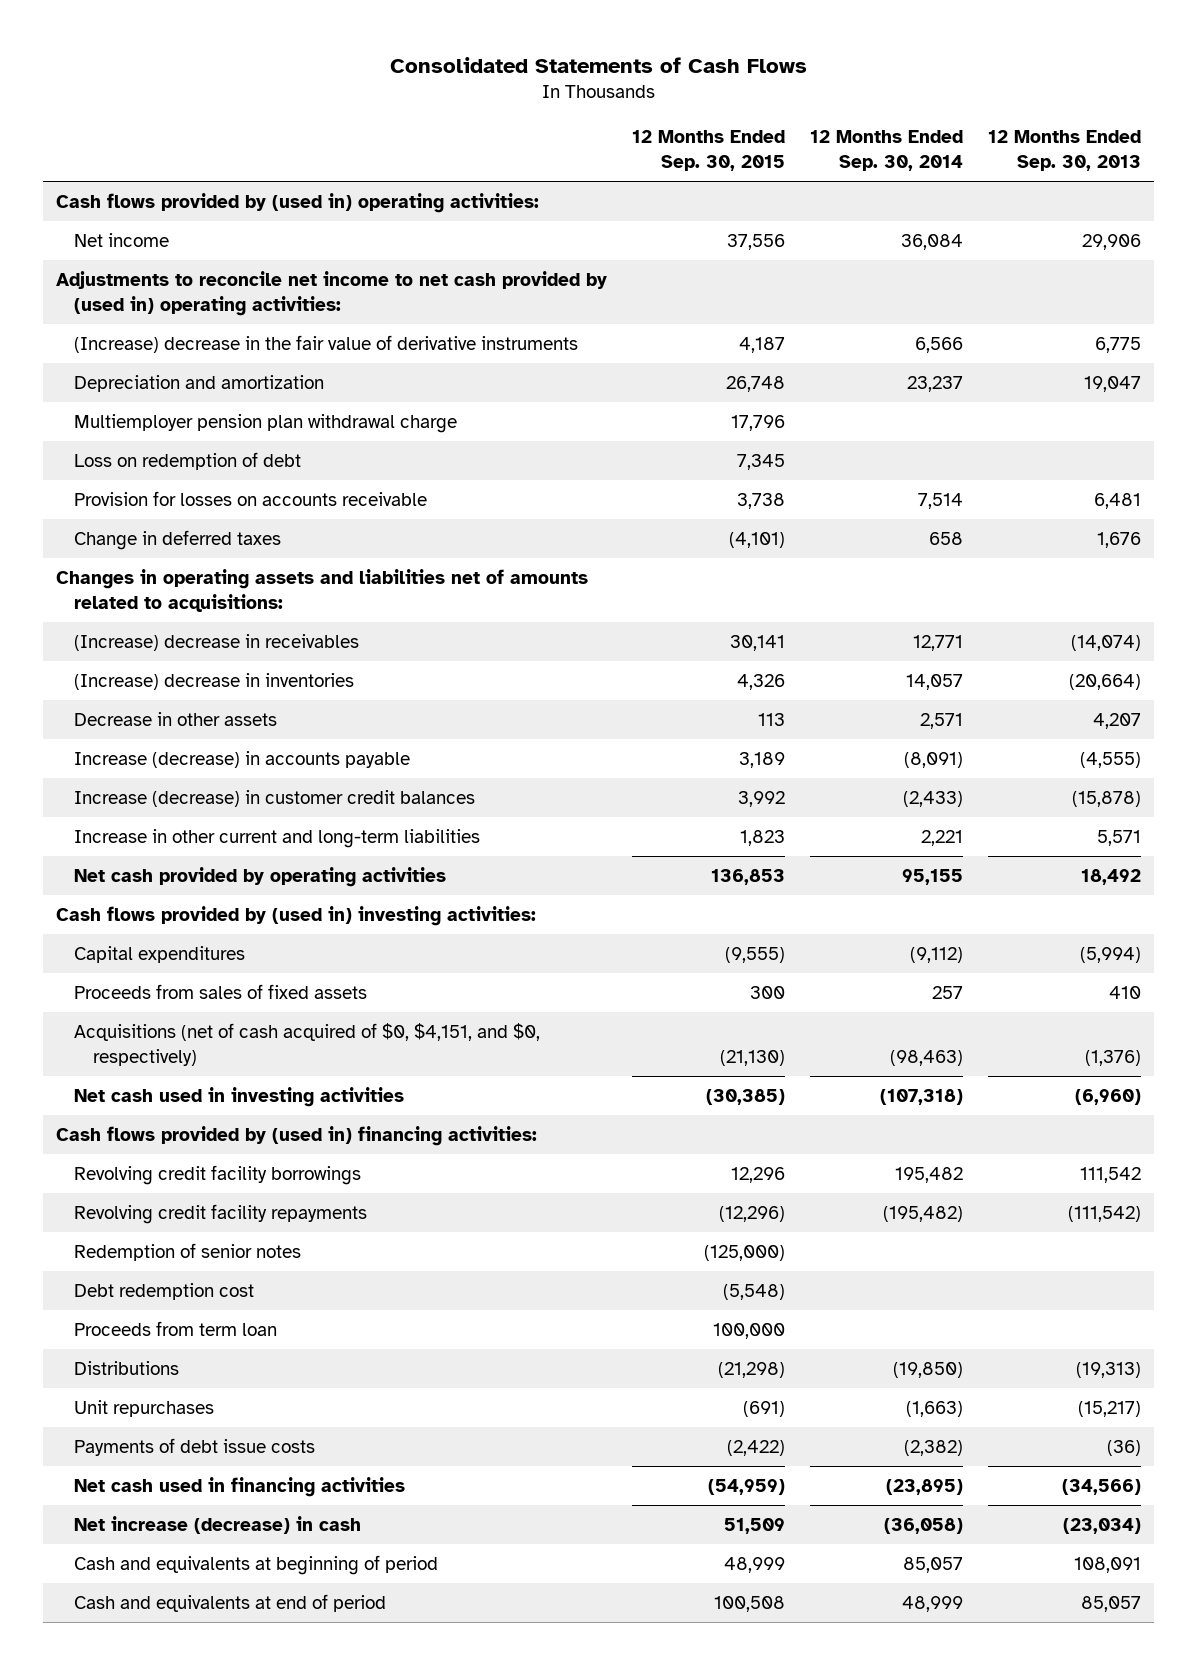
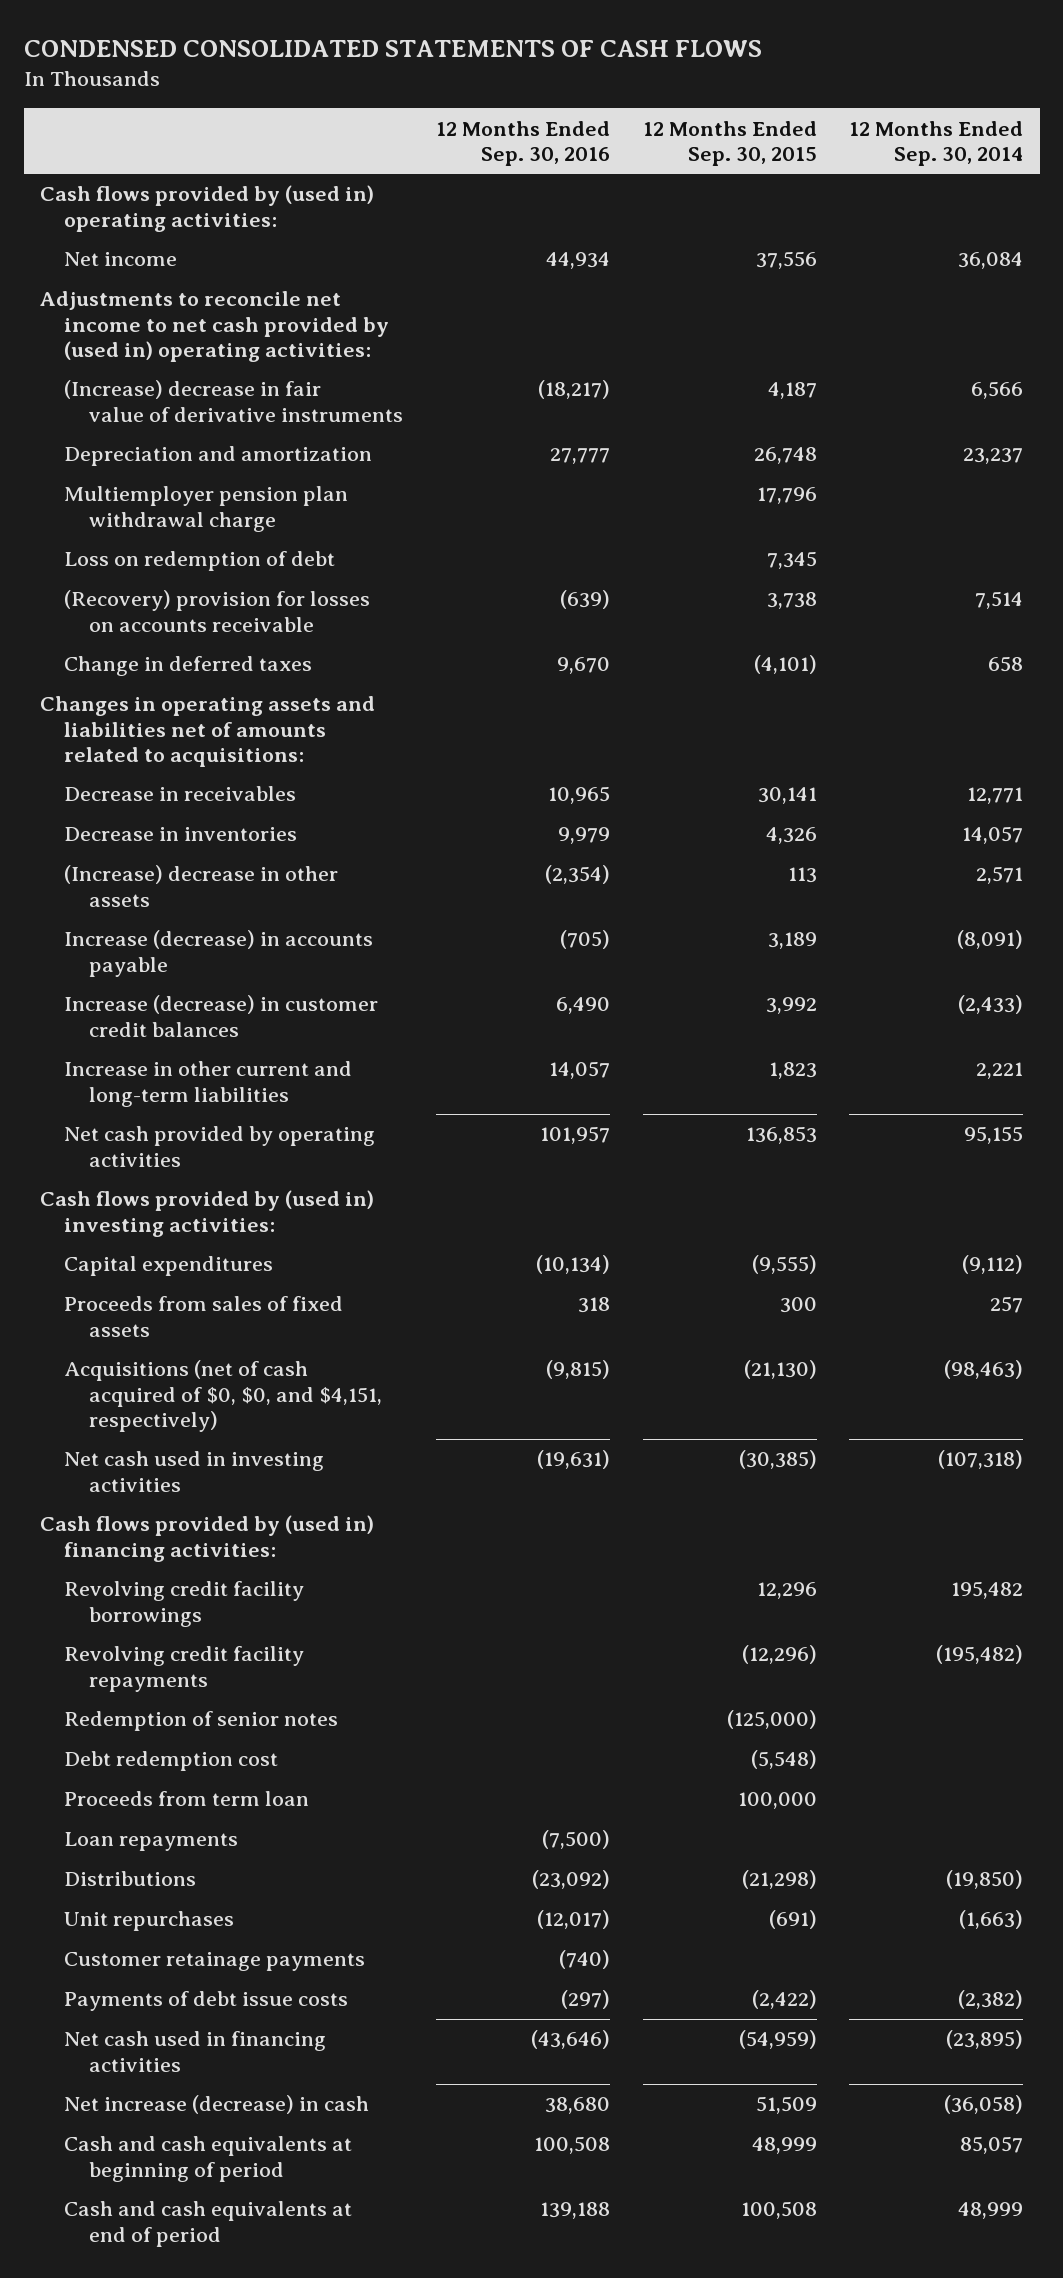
[389,56,807,73] Consolidated Statements of Cash Flows -> [23,40,762,58] CONDENSED CONSOLIDATED STATEMENTS OF CASH FLOWS
[988,130,1142,171] 12 Months Ended Sep. 30, 2013 -> none
none -> [435,120,610,166] 12 Months Ended Sep. 30, 2016
[74,334,579,353] (Increase) decrease in the fair value of derivative instruments -> [64,380,404,422] (Increase) decrease in fair value of derivative instruments
[74,490,428,506] Provision for losses on accounts receivable -> [64,590,371,632] (Recovery) provision for losses on accounts receivable
[74,633,360,651] (Increase) decrease in receivables -> [64,786,297,802] Decrease in receivables
[74,672,355,690] (Increase) decrease in inventories -> [64,827,298,842] Decrease in inventories
[74,711,278,726] Decrease in other assets -> [64,865,339,907] (Increase) decrease in other assets
[74,1022,541,1066] Acquisitions (net of cash acquired of $0, $4,151, and $0, respectively) -> [64,1360,383,1432] Acquisitions (net of cash acquired of $0, $0, and $4,151, respectively)
none -> [64,1832,239,1852] Loan repayments
none -> [64,1952,366,1972] Customer retainage payments
[74,1554,439,1575] Cash and equivalents at beginning of period -> [64,2136,353,2182] Cash and cash equivalents at beginning of period
[74,1593,387,1612] Cash and equivalents at end of period -> [64,2201,353,2247] Cash and cash equivalents at end of period

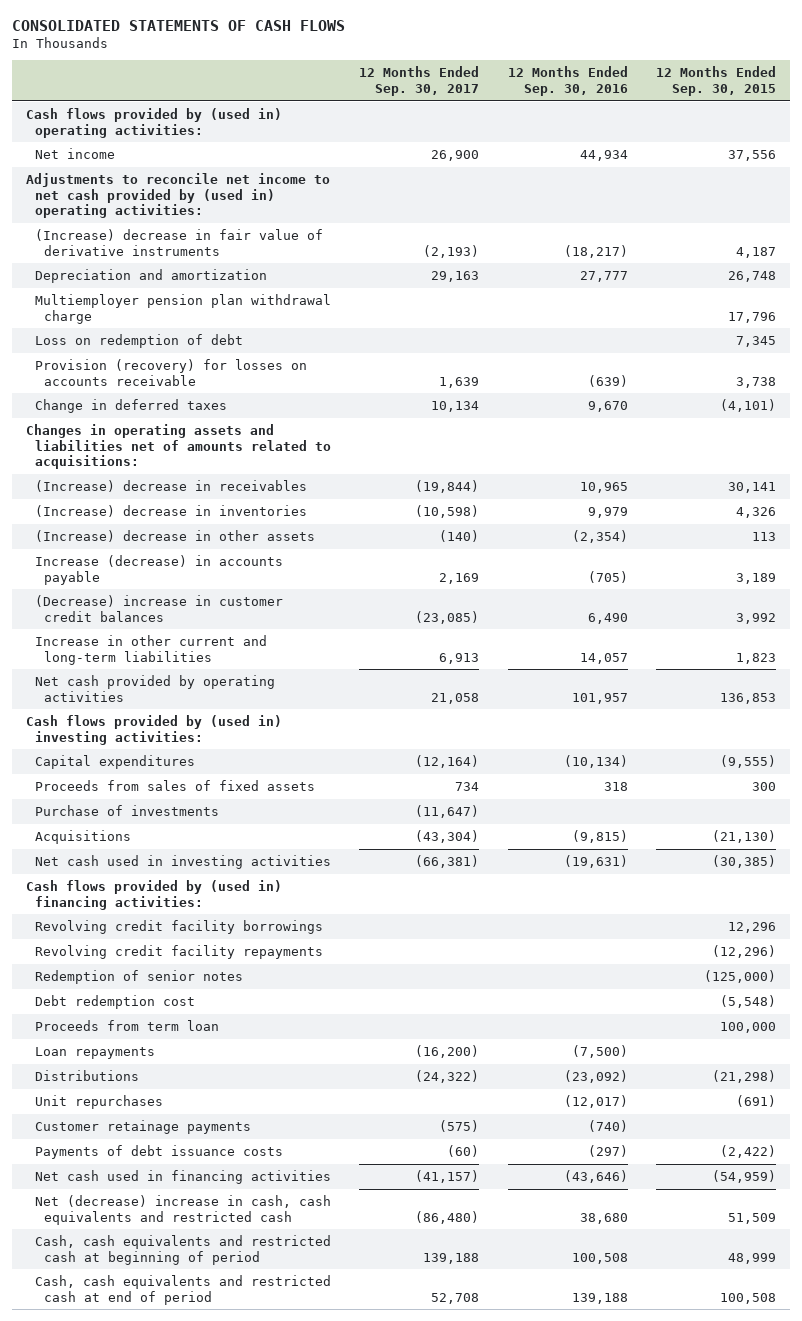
[23,40,762,58] CONDENSED CONSOLIDATED STATEMENTS OF CASH FLOWS -> [11,20,345,32] CONSOLIDATED STATEMENTS OF CASH FLOWS
[849,120,1024,166] 12 Months Ended Sep. 30, 2014 -> none
none -> [359,66,480,96] 12 Months Ended Sep. 30, 2017
[64,590,371,632] (Recovery) provision for losses on accounts receivable -> [34,359,307,386] Provision (recovery) for losses on accounts receivable
[64,786,297,802] Decrease in receivables -> [34,480,307,493] (Increase) decrease in receivables
[64,827,298,842] Decrease in inventories -> [34,505,307,518] (Increase) decrease in inventories
[64,995,379,1037] Increase (decrease) in customer credit balances -> [34,595,283,622] (Decrease) increase in customer credit balances
none -> [34,805,219,817] Purchase of investments
[64,1360,383,1432] Acquisitions (net of cash acquired of $0, $0, and $4,151, respectively) -> [34,830,131,845] Acquisitions
[64,1991,349,2012] Payments of debt issue costs -> [34,1145,283,1160] Payments of debt issuance costs
[64,2095,370,2115] Net increase (decrease) in cash -> [34,1195,331,1225] Net (decrease) increase in cash, cash equivalents and restricted cash
[64,2136,353,2182] Cash and cash equivalents at beginning of period -> [34,1235,331,1265] Cash, cash equivalents and restricted cash at beginning of period
[64,2201,353,2247] Cash and cash equivalents at end of period -> [34,1275,331,1305] Cash, cash equivalents and restricted cash at end of period

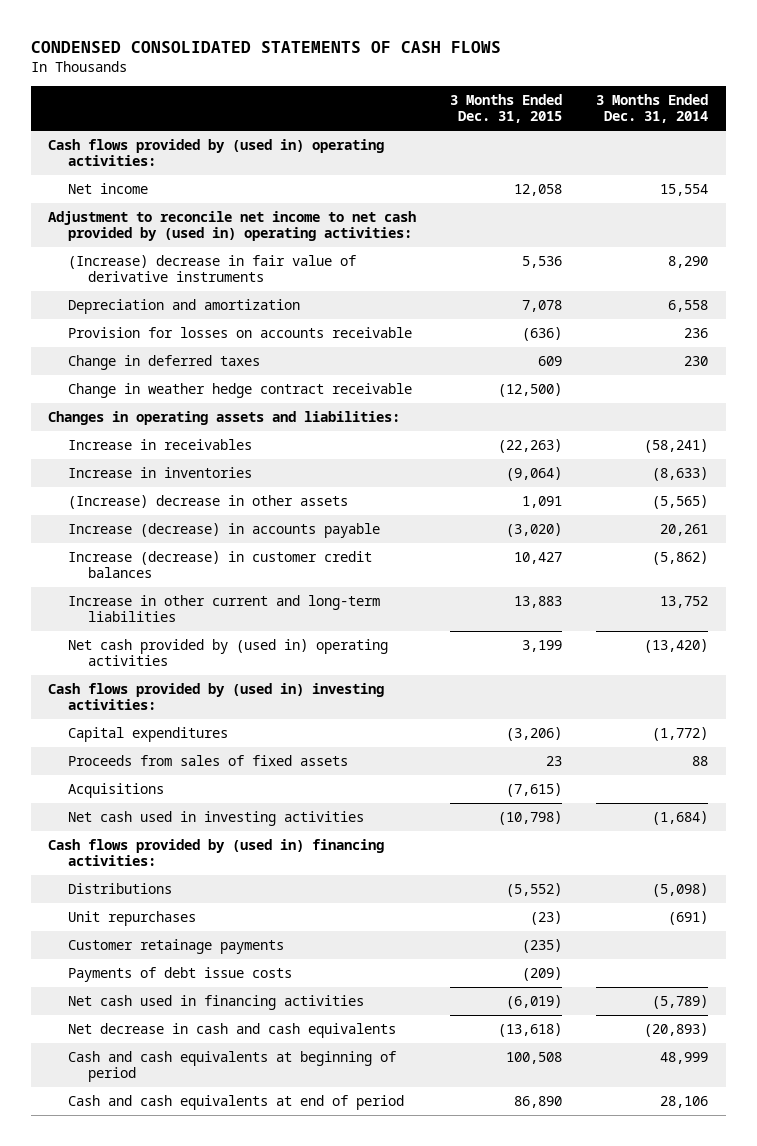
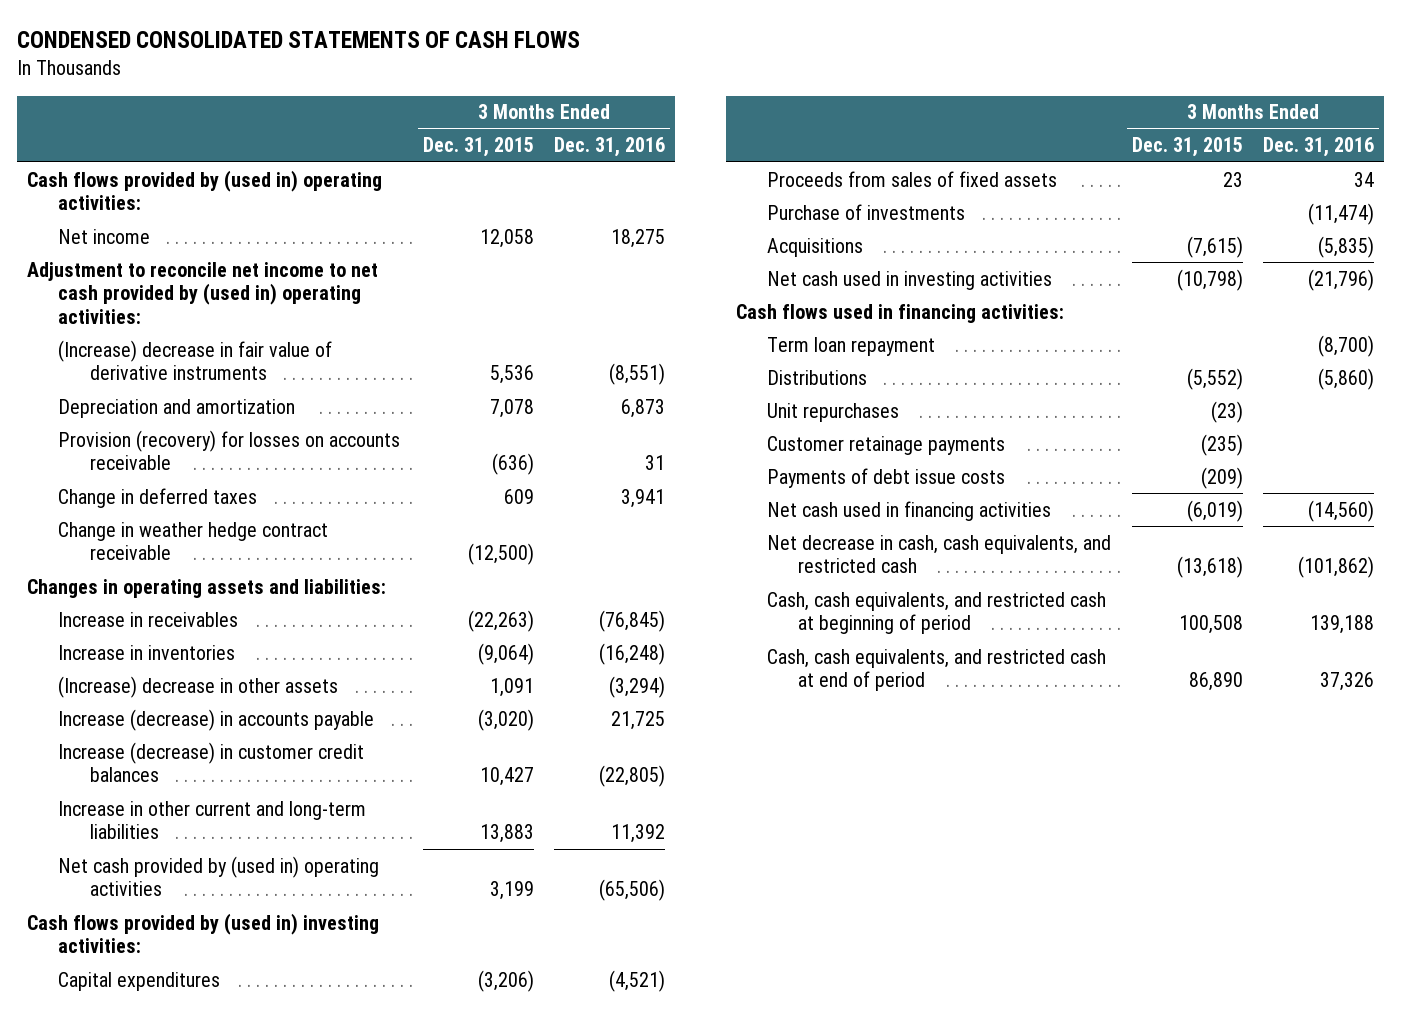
[596,93,709,124] 3 Months Ended Dec. 31, 2014 -> none
none -> [554,137,666,158] Dec. 31, 2016
[67,326,412,338] Provision for losses on accounts receivable -> [58,429,401,471] Provision (recovery) for losses on accounts receivable
none -> [767,203,966,220] Purchase of investments
[48,838,385,867] Cash flows provided by (used in) financing activities: -> [736,303,1065,323] Cash flows used in financing activities:
none -> [767,336,936,356] Term loan repayment
[67,1022,396,1038] Net decrease in cash and cash equivalents -> [767,534,1112,574] Net decrease in cash, cash equivalents, and restricted cash
[67,1050,396,1083] Cash and cash equivalents at beginning of period -> [767,591,1107,635] Cash, cash equivalents, and restricted cash at beginning of period
[67,1094,404,1110] Cash and cash equivalents at end of period -> [767,648,1107,692] Cash, cash equivalents, and restricted cash at end of period

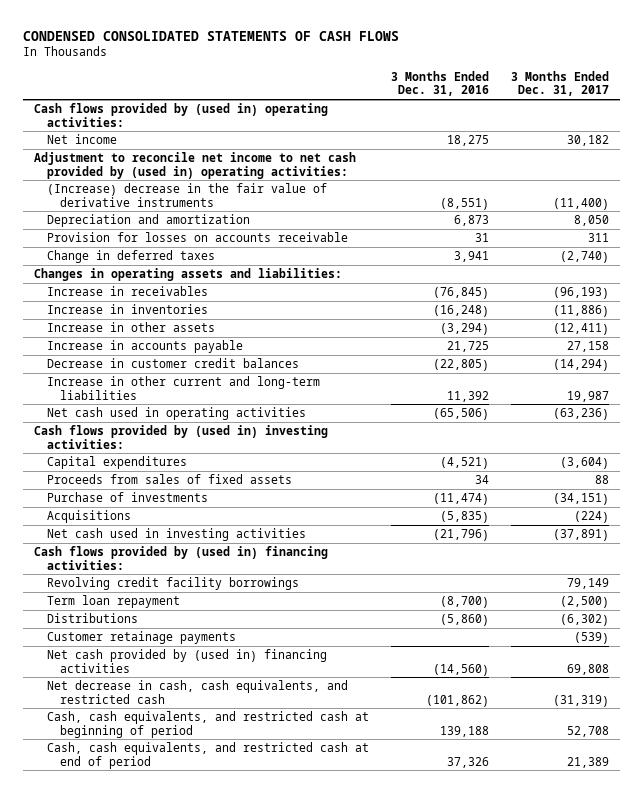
[422,137,534,158] Dec. 31, 2015 -> none
none -> [511,70,610,97] 3 Months Ended Dec. 31, 2017
[58,339,333,381] (Increase) decrease in fair value of derivative instruments -> [47,183,328,207] (Increase) decrease in the fair value of derivative instruments
[58,429,401,471] Provision (recovery) for losses on accounts receivable -> [47,232,349,243] Provision for losses on accounts receivable
[58,521,329,561] Change in weather hedge contract receivable -> none
[58,675,339,698] (Increase) decrease in other assets -> [47,322,216,333] Increase in other assets
[58,708,375,731] Increase (decrease) in accounts payable -> [47,340,244,354] Increase in accounts payable
[58,741,365,783] Increase (decrease) in customer credit balances -> [47,358,300,369] Decrease in customer credit balances
[58,855,380,897] Net cash provided by (used in) operating activities -> [47,407,307,421] Net cash used in operating activities
[736,303,1065,323] Cash flows used in financing activities: -> [34,546,329,570] Cash flows provided by (used in) financing activities:
none -> [47,577,300,591] Revolving credit facility borrowings
[767,402,900,422] Unit repurchases -> none
[767,467,1006,488] Payments of debt issue costs -> none
[767,500,1052,521] Net cash used in financing activities -> [47,649,328,673] Net cash provided by (used in) financing activities

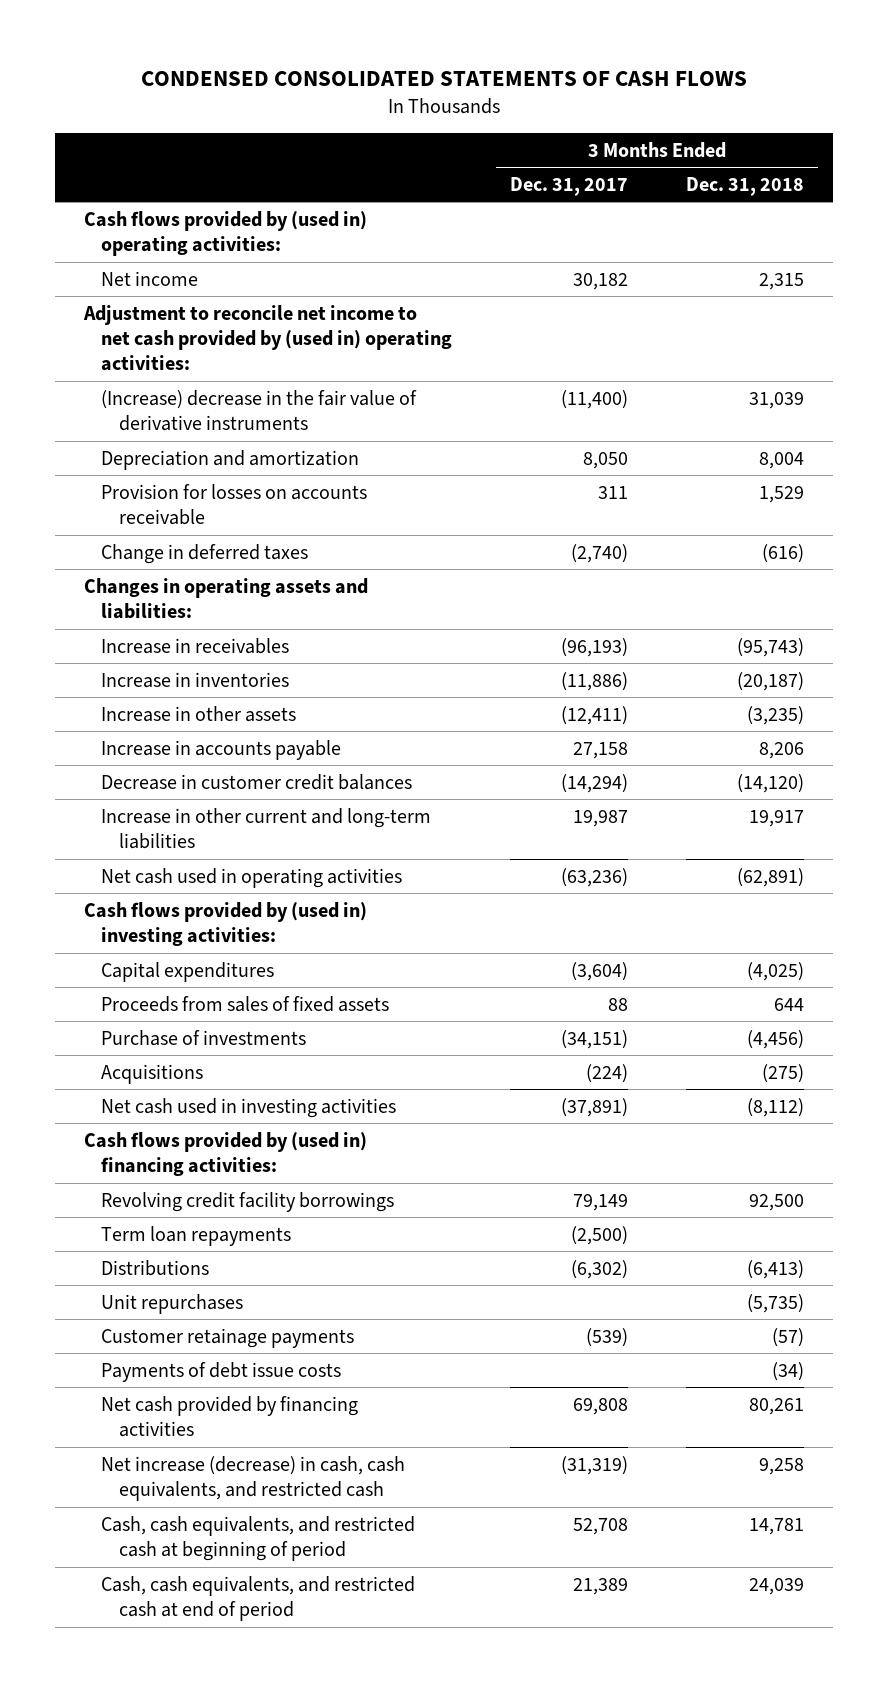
[391,70,490,97] 3 Months Ended Dec. 31, 2016 -> none
none -> [685,176,804,196] Dec. 31, 2018
[47,595,181,609] Term loan repayment -> [101,1225,292,1246] Term loan repayments
none -> [101,1293,244,1314] Unit repurchases
none -> [101,1361,342,1382] Payments of debt issue costs
[47,649,328,673] Net cash provided by (used in) financing activities -> [101,1395,359,1438] Net cash provided by financing activities
[47,680,349,704] Net decrease in cash, cash equivalents, and restricted cash -> [101,1455,406,1502] Net increase (decrease) in cash, cash equivalents, and restricted cash

